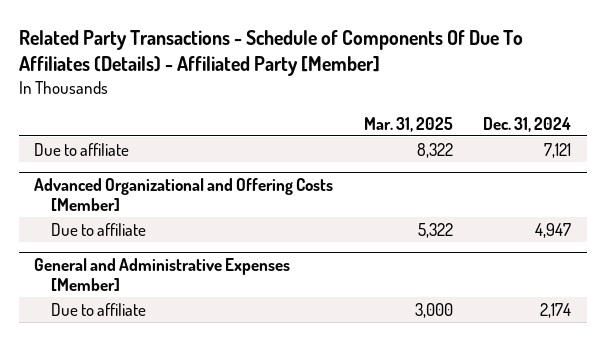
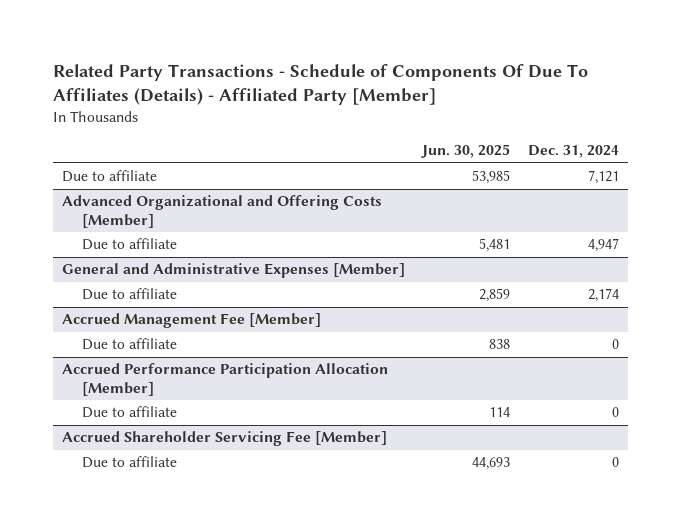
[363,116,453,132] Mar. 31, 2025 -> none
none -> [421,144,511,159] Jun. 30, 2025
none -> [61,313,321,329] Accrued Management Fee [Member]
none -> [82,338,178,351] Due to affiliate
none -> [61,363,388,397] Accrued Performance Participation Allocation [Member]
none -> [82,406,178,419] Due to affiliate
none -> [61,431,387,447] Accrued Shareholder Servicing Fee [Member]
none -> [82,456,178,469] Due to affiliate

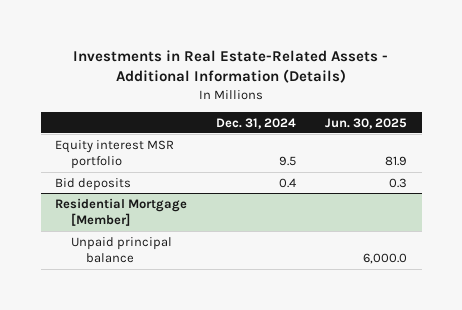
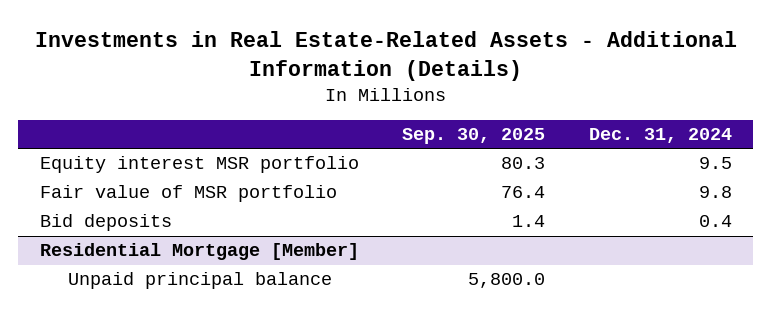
[325,117,408,129] Jun. 30, 2025 -> none
none -> [402,128,546,145] Sep. 30, 2025
none -> [39,185,337,203] Fair value of MSR portfolio

